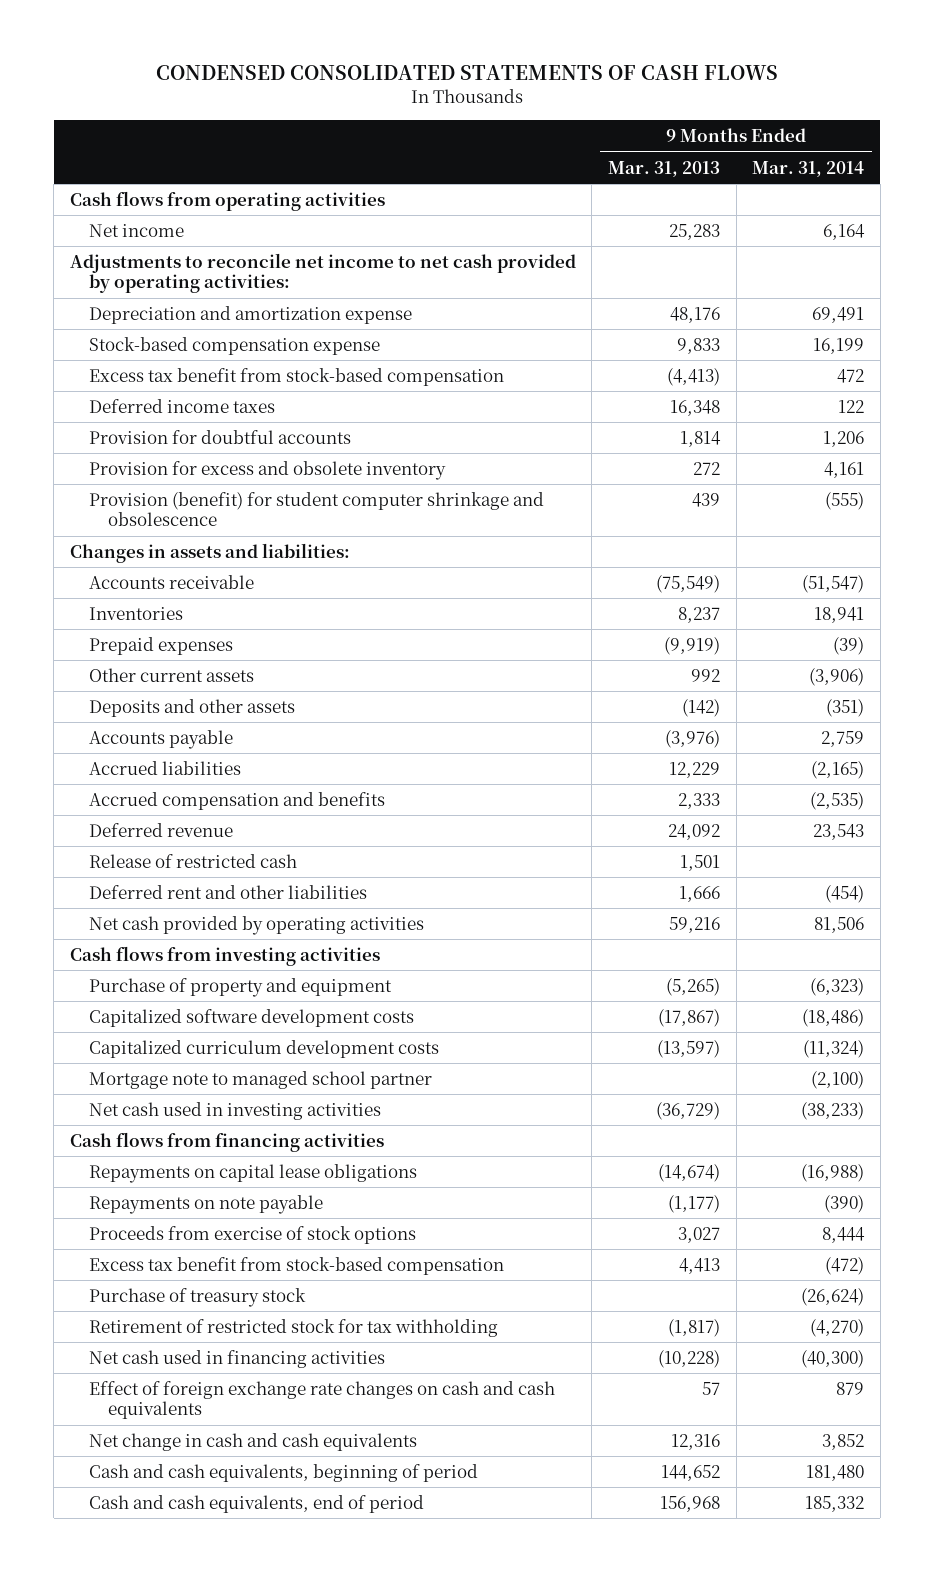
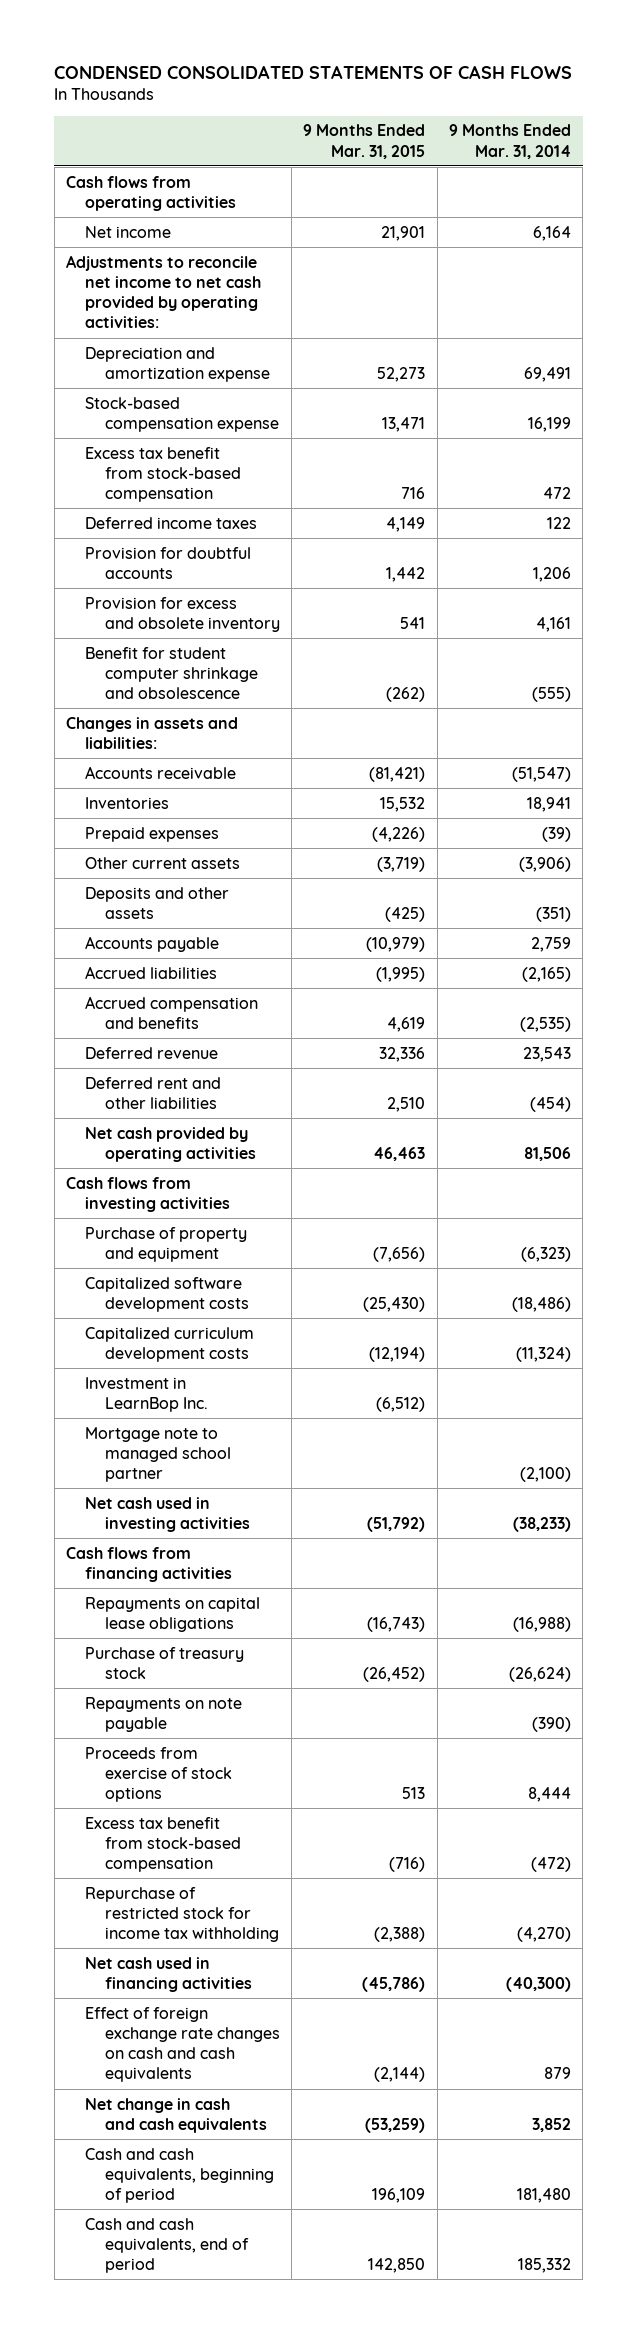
[607,160,720,177] Mar. 31, 2013 -> none
none -> [303,124,426,159] 9 Months Ended Mar. 31, 2015
[89,491,545,527] Provision (benefit) for student computer shrinkage and obsolescence -> [85,646,258,700] Benefit for student computer shrinkage and obsolescence
[89,853,298,868] Release of restricted cash -> none
none -> [85,1376,208,1412] Investment in LearnBop Inc.
[89,1287,307,1307] Purchase of treasury stock -> [85,1646,245,1679] Purchase of treasury stock
[89,1318,499,1337] Retirement of restricted stock for tax withholding -> [85,1886,279,1943] Repurchase of restricted stock for income tax withholding

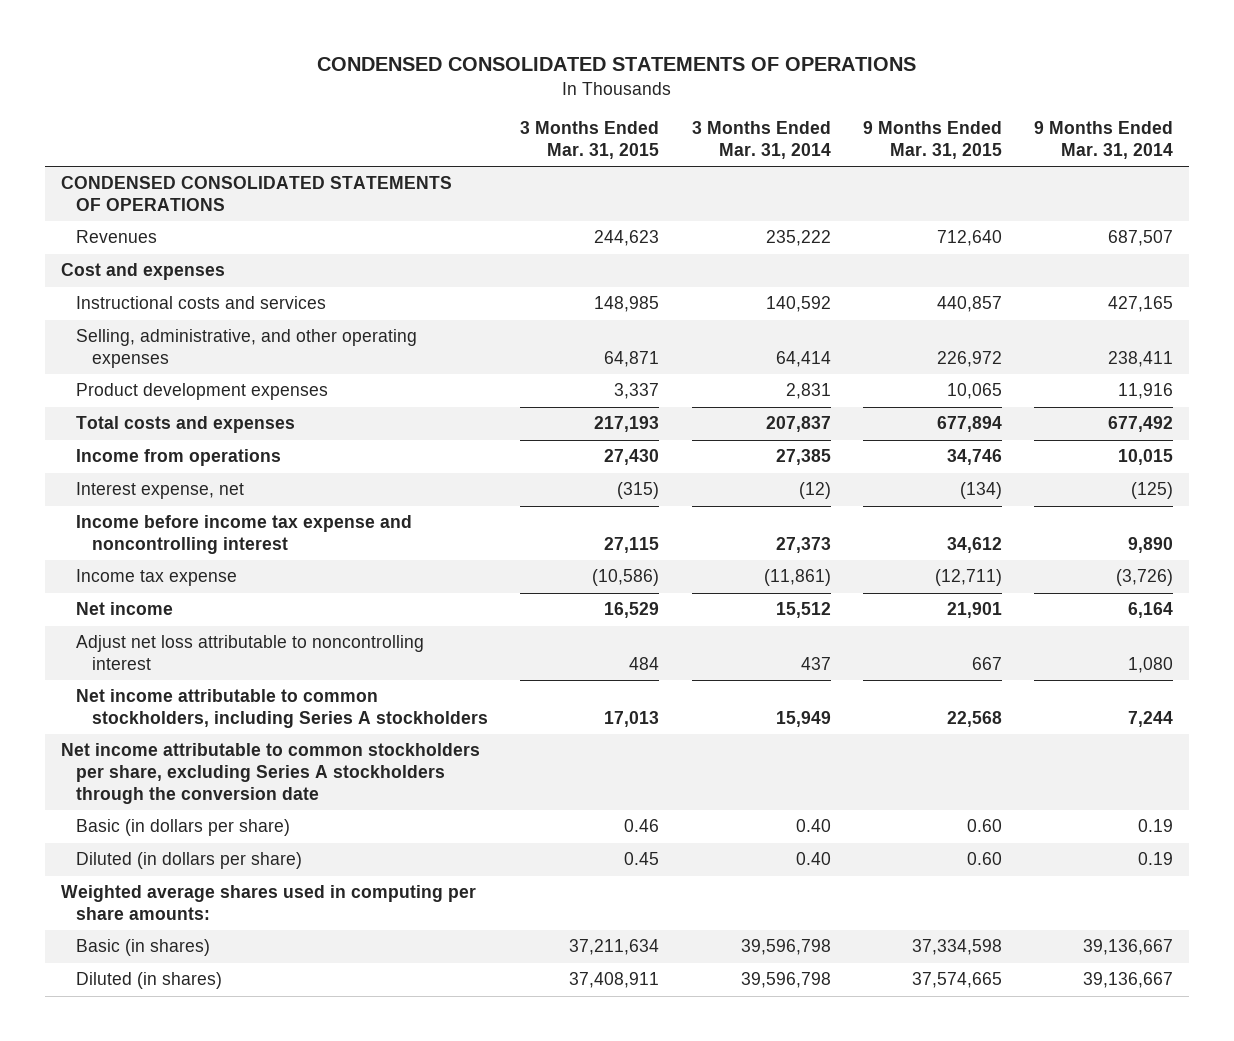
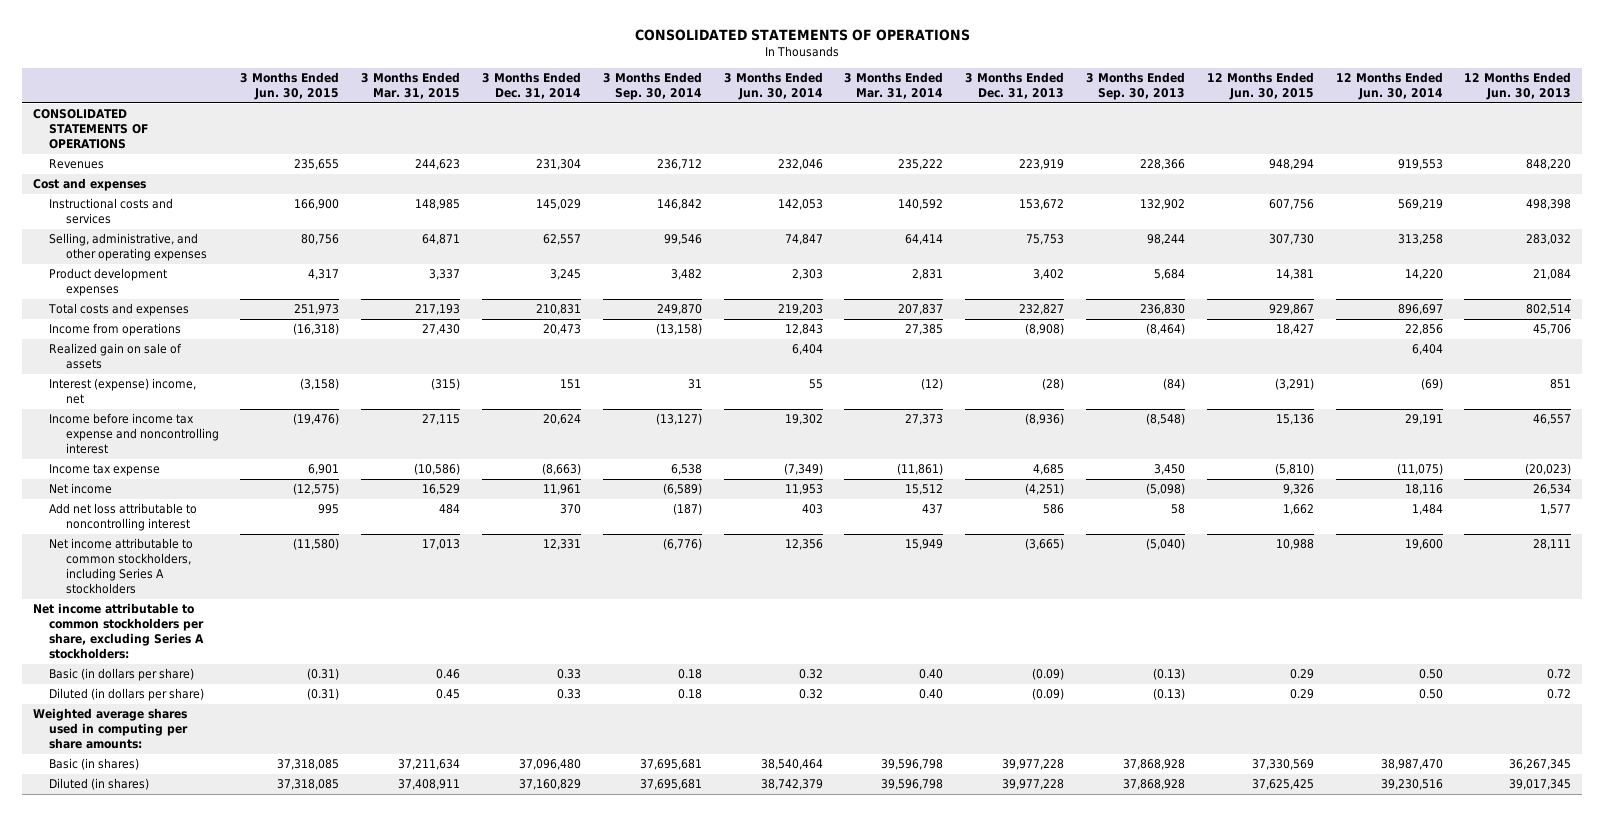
[316,57,916,72] CONDENSED CONSOLIDATED STATEMENTS OF OPERATIONS -> [635,29,971,42] CONSOLIDATED STATEMENTS OF OPERATIONS
[862,121,1002,160] 9 Months Ended Mar. 31, 2015 -> none
[1033,121,1173,160] 9 Months Ended Mar. 31, 2014 -> none
none -> [240,72,340,101] 3 Months Ended Jun. 30, 2015
none -> [482,72,582,100] 3 Months Ended Dec. 31, 2014
none -> [602,72,702,101] 3 Months Ended Sep. 30, 2014
none -> [723,72,823,101] 3 Months Ended Jun. 30, 2014
none -> [965,72,1065,100] 3 Months Ended Dec. 31, 2013
none -> [1086,72,1186,101] 3 Months Ended Sep. 30, 2013
none -> [1206,72,1314,101] 12 Months Ended Jun. 30, 2015
none -> [1335,72,1443,101] 12 Months Ended Jun. 30, 2014
none -> [1464,72,1572,101] 12 Months Ended Jun. 30, 2013
[60,176,452,211] CONDENSED CONSOLIDATED STATEMENTS OF OPERATIONS -> [32,109,149,150] CONSOLIDATED STATEMENTS OF OPERATIONS
none -> [49,343,183,370] Realized gain on sale of assets
[76,482,245,500] Interest expense, net -> [49,378,197,405] Interest (expense) income, net
[76,635,425,670] Adjust net loss attributable to noncontrolling interest -> [49,503,198,532] Add net loss attributable to noncontrolling interest
[60,743,480,804] Net income attributable to common stockholders per share, excluding Series A stockholders through the conversion date -> [32,603,205,660] Net income attributable to common stockholders per share, excluding Series A stockholders:

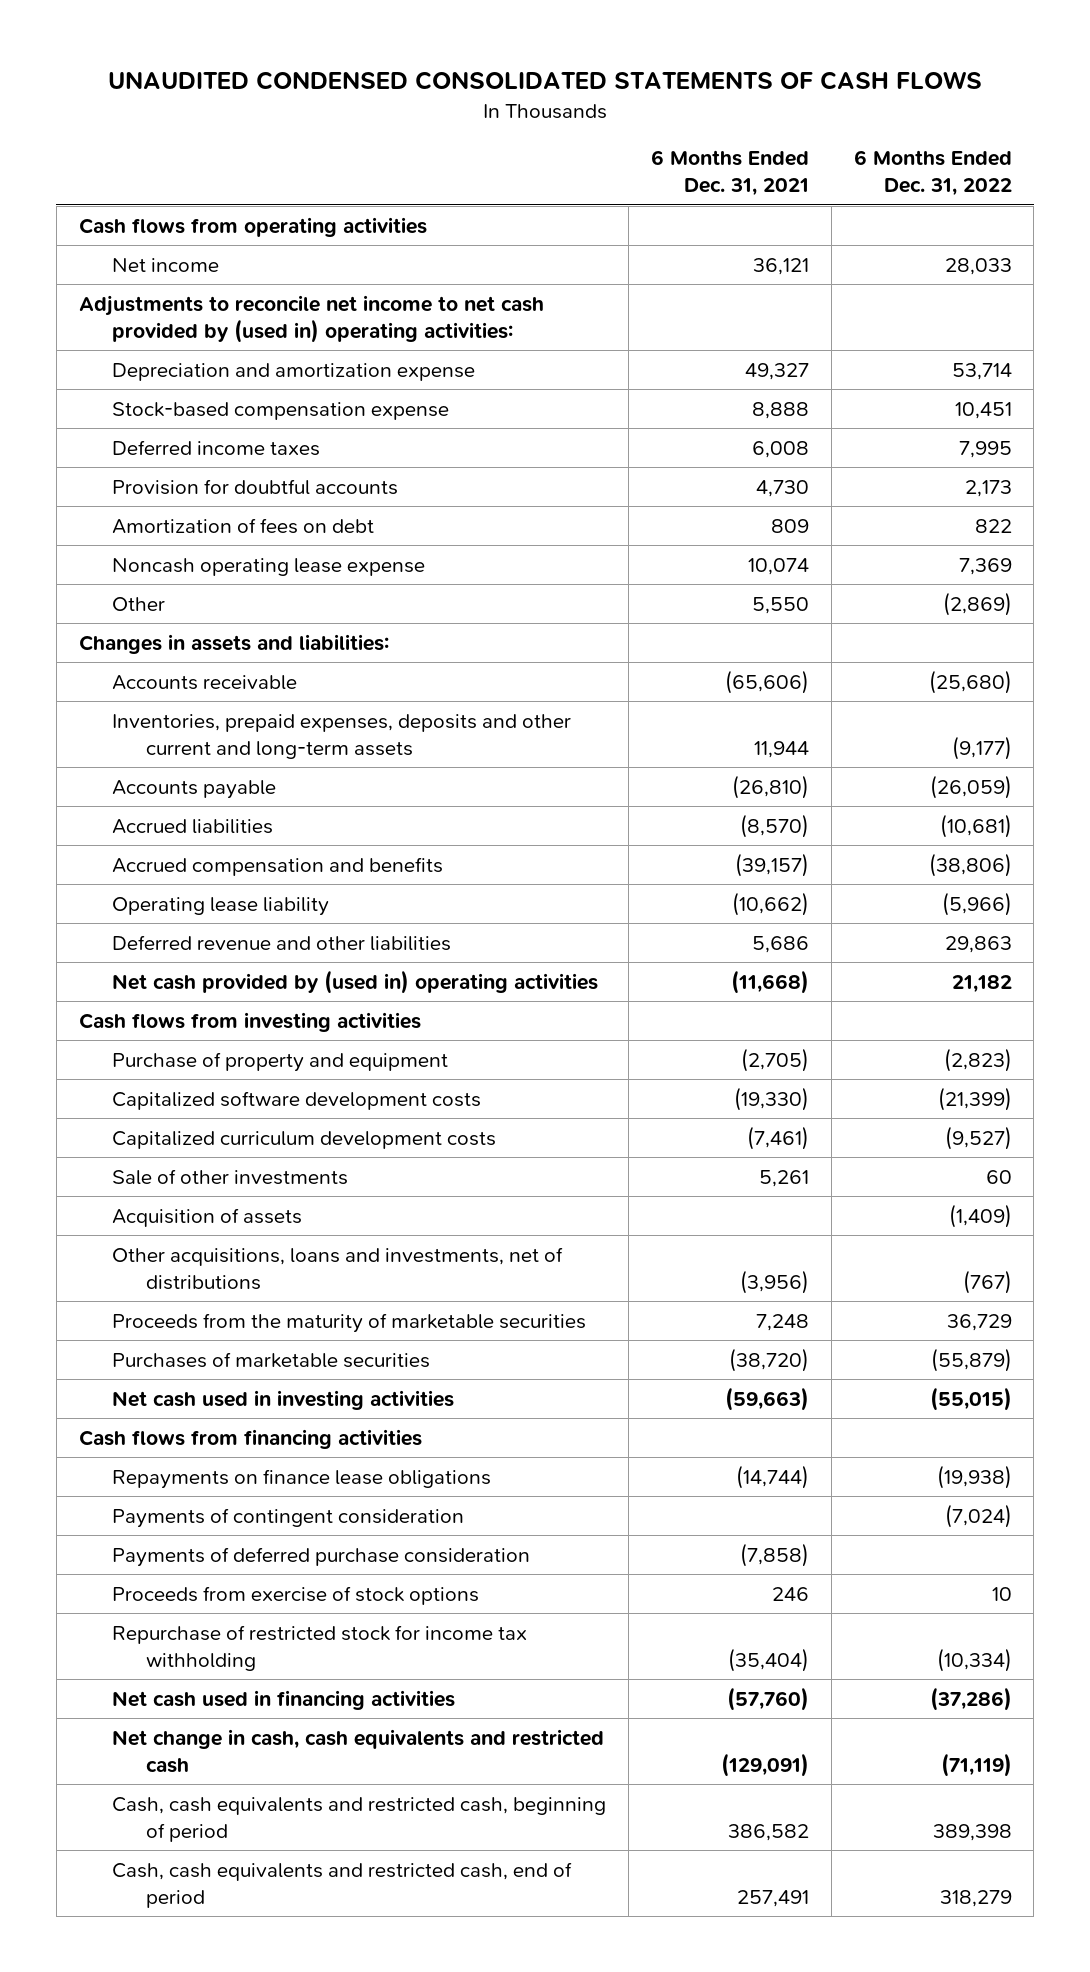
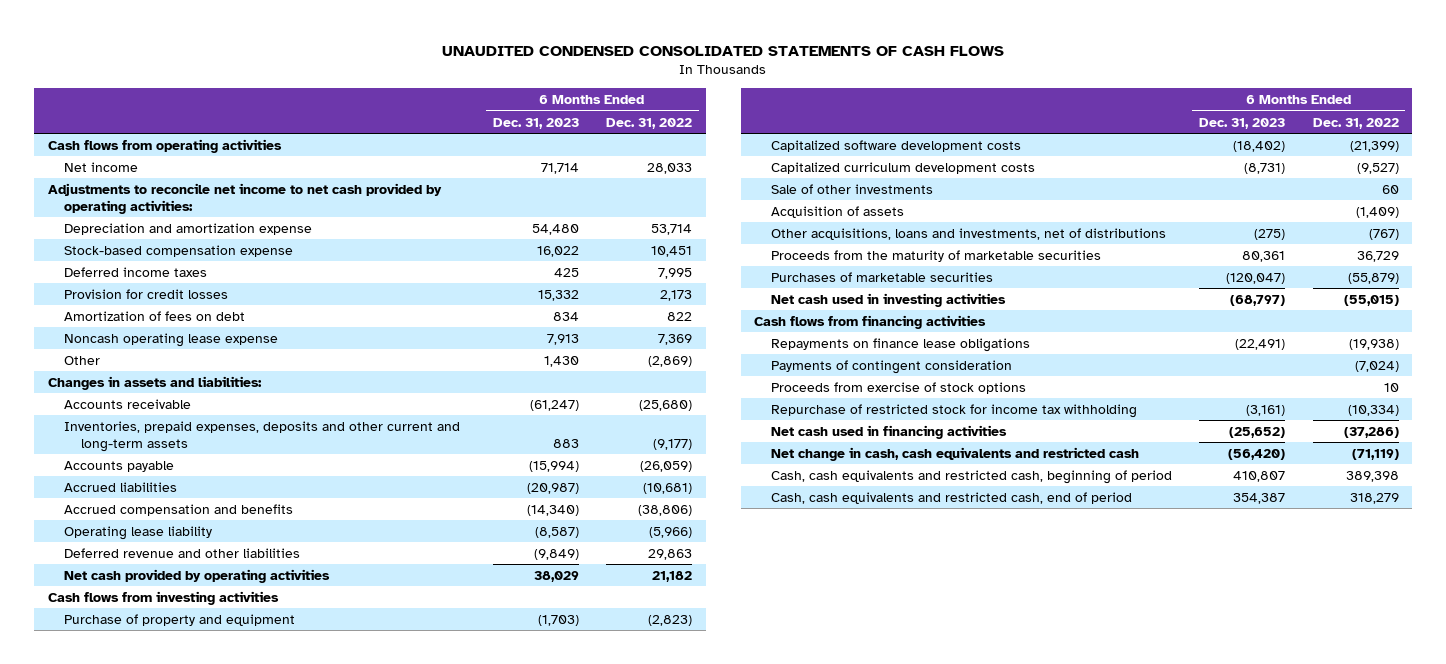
[650,150,809,197] 6 Months Ended Dec. 31, 2021 -> none
none -> [492,117,579,129] Dec. 31, 2023
[78,294,544,343] Adjustments to reconcile net income to net cash provided by (used in) operating activities: -> [47,182,442,214] Adjustments to reconcile net income to net cash provided by operating activities:
[112,478,399,495] Provision for doubtful accounts -> [64,288,229,299] Provision for credit losses
[112,969,599,994] Net cash provided by (used in) operating activities -> [64,568,331,583] Net cash provided by operating activities
[112,1546,531,1567] Payments of deferred purchase consideration -> none

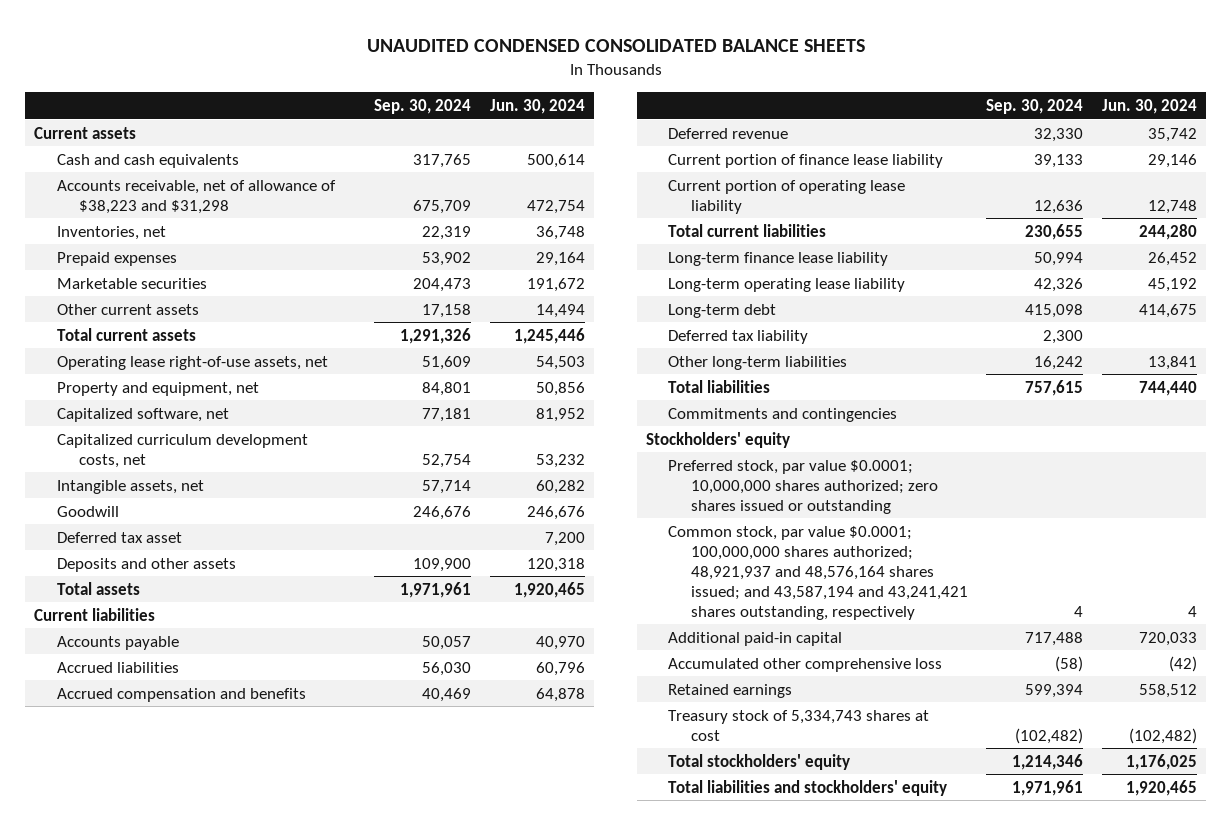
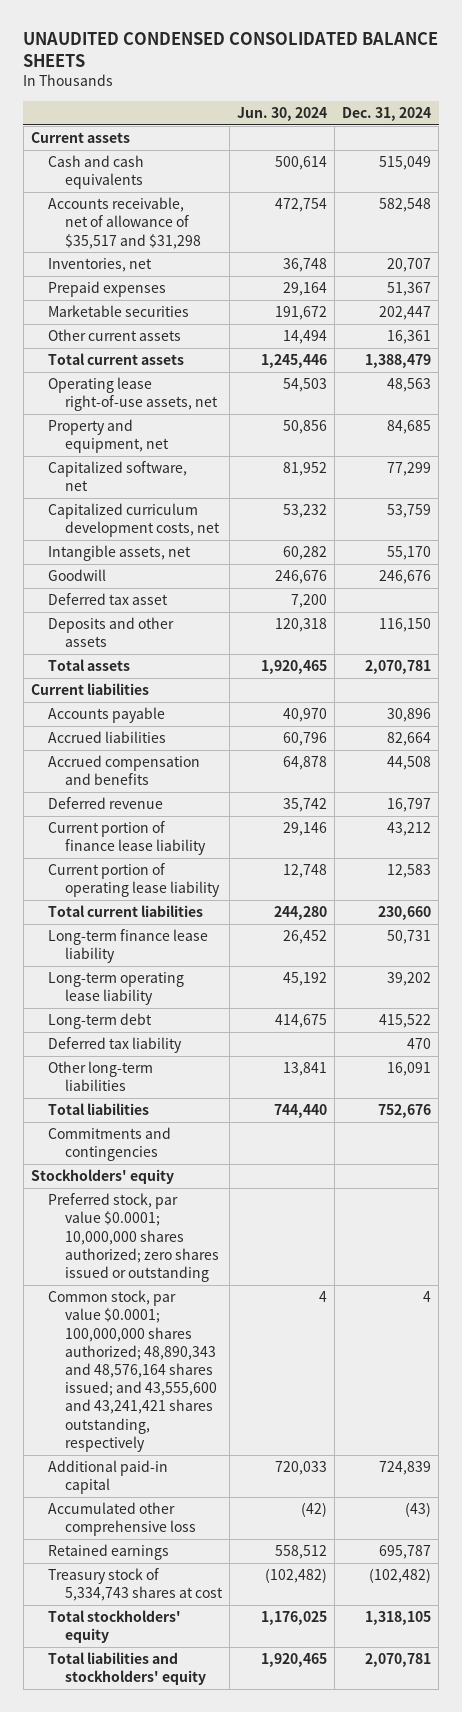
[374,99,472,115] Sep. 30, 2024 -> none
none -> [342,106,432,121] Dec. 31, 2024
[56,179,336,214] Accounts receivable, net of allowance of $38,223 and $31,298 -> [47,197,202,249] Accounts receivable, net of allowance of $35,517 and $31,298
[668,525,968,620] Common stock, par value $0.0001; 100,000,000 shares authorized; 48,921,937 and 48,576,164 shares issued; and 43,587,194 and 43,241,421 shares outstanding, respectively -> [47,1290,218,1452] Common stock, par value $0.0001; 100,000,000 shares authorized; 48,890,343 and 48,576,164 shares issued; and 43,555,600 and 43,241,421 shares outstanding, respectively

